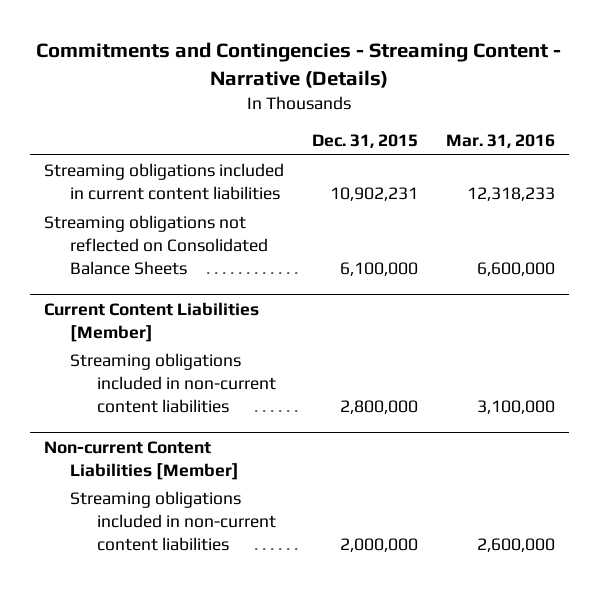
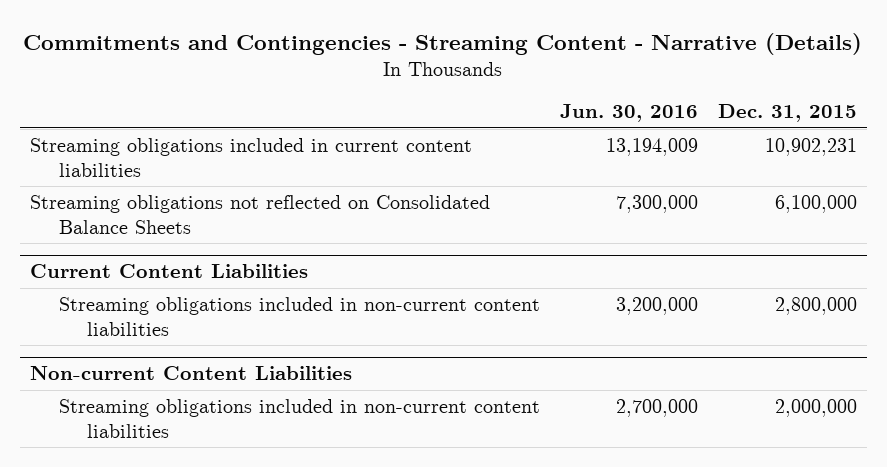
[445,134,555,149] Mar. 31, 2016 -> none
none -> [559,103,698,122] Jun. 30, 2016
[43,301,259,342] Current Content Liabilities [Member] -> [29,264,308,279] Current Content Liabilities
[43,440,240,480] Non-current Content Liabilities [Member] -> [29,366,352,381] Non-current Content Liabilities

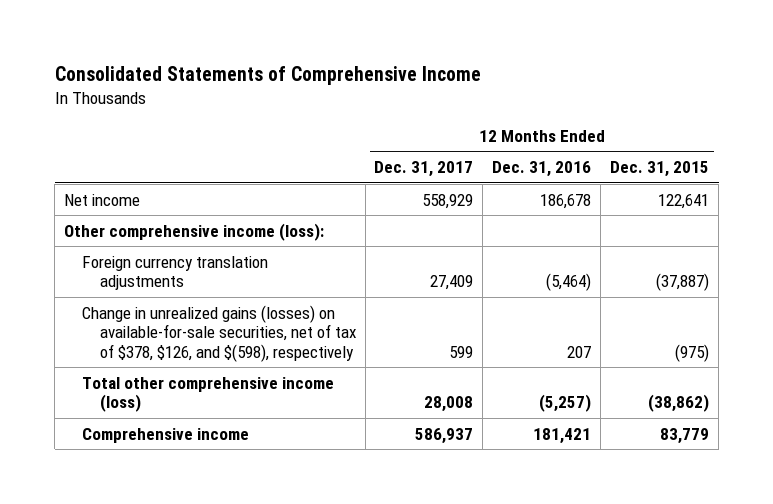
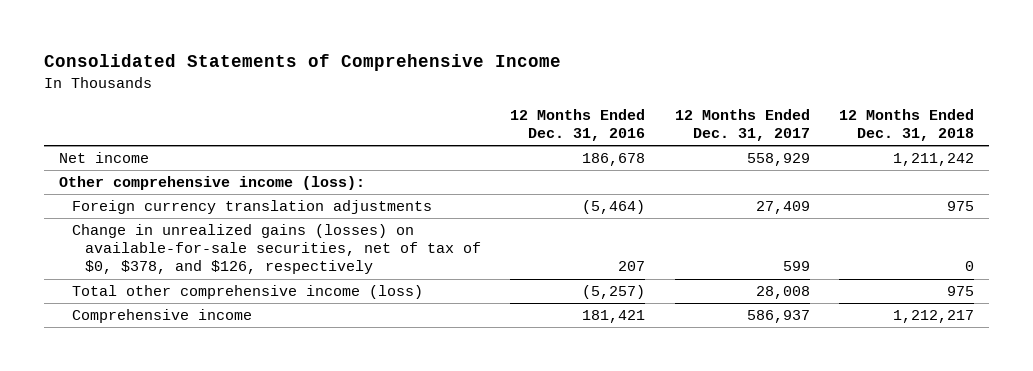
[610,161,710,178] Dec. 31, 2015 -> none
none -> [839,108,975,141] 12 Months Ended Dec. 31, 2018
[81,304,356,362] Change in unrealized gains (losses) on available-for-sale securities, net of tax of $378, $126, and $(598), respectively -> [71,224,481,275] Change in unrealized gains (losses) on available-for-sale securities, net of tax of $0, $378, and $126, respectively

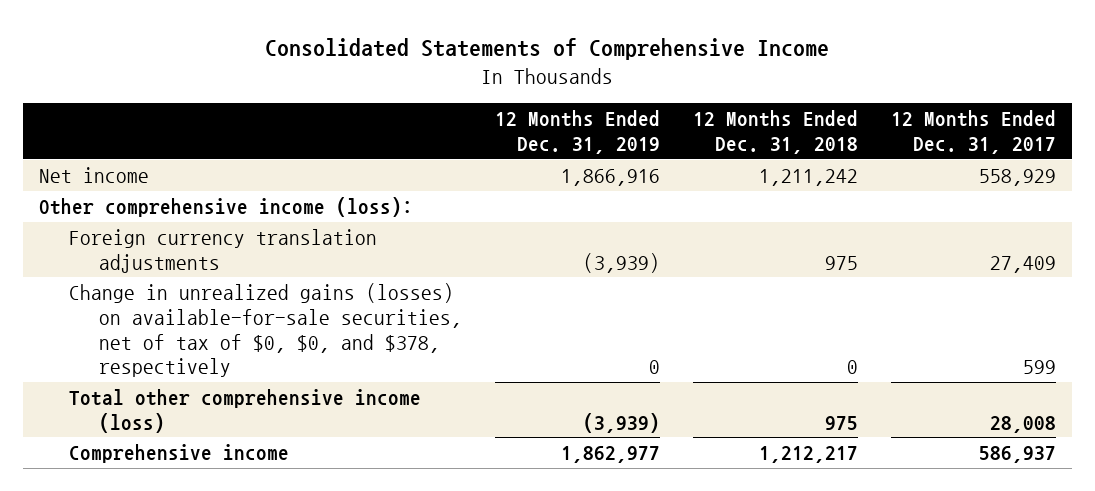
[510,108,646,141] 12 Months Ended Dec. 31, 2016 -> none
none -> [494,110,660,155] 12 Months Ended Dec. 31, 2019
[71,224,481,275] Change in unrealized gains (losses) on available-for-sale securities, net of tax of $0, $378, and $126, respectively -> [68,282,462,378] Change in unrealized gains (losses) on available-for-sale securities, net of tax of $0, $0, and $378, respectively

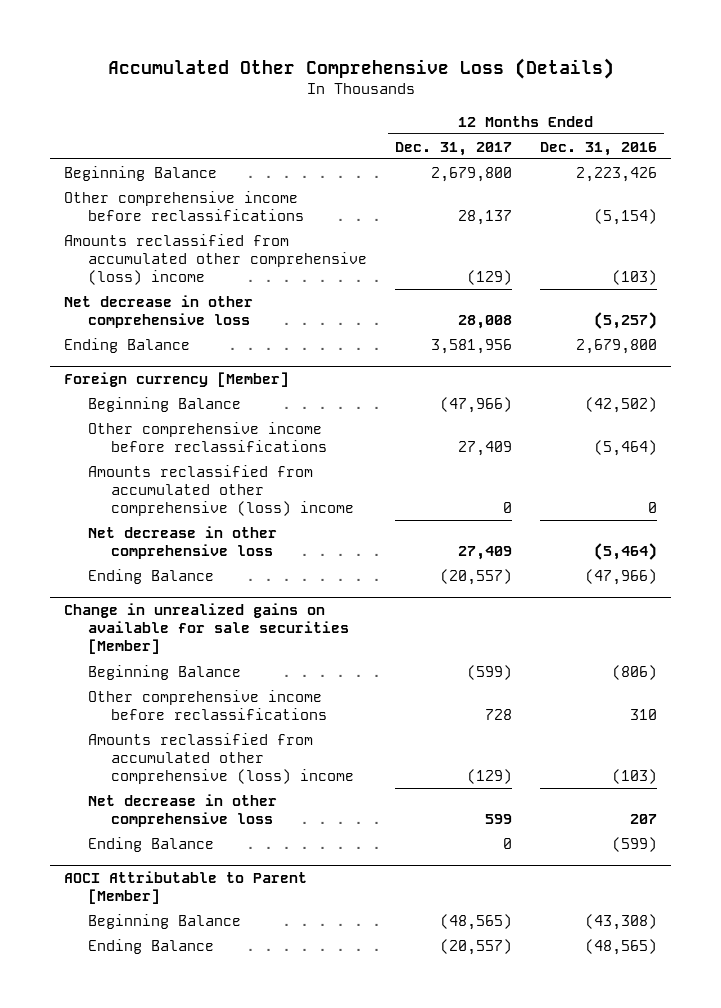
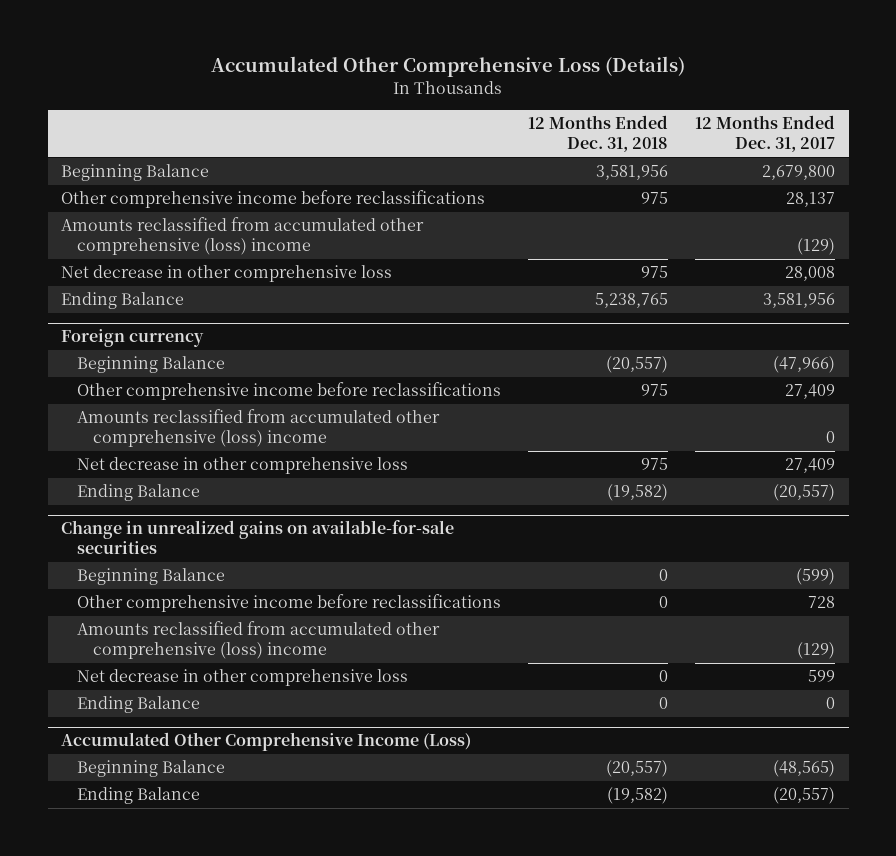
[540,141,658,156] Dec. 31, 2016 -> none
none -> [528,114,669,153] 12 Months Ended Dec. 31, 2018
[64,371,290,387] Foreign currency [Member] -> [61,329,205,348] Foreign currency
[64,602,349,655] Change in unrealized gains on available for sale securities [Member] -> [61,520,455,555] Change in unrealized gains on available-for-sale securities
[64,870,308,905] AOCI Attributable to Parent [Member] -> [61,732,472,752] Accumulated Other Comprehensive Income (Loss)

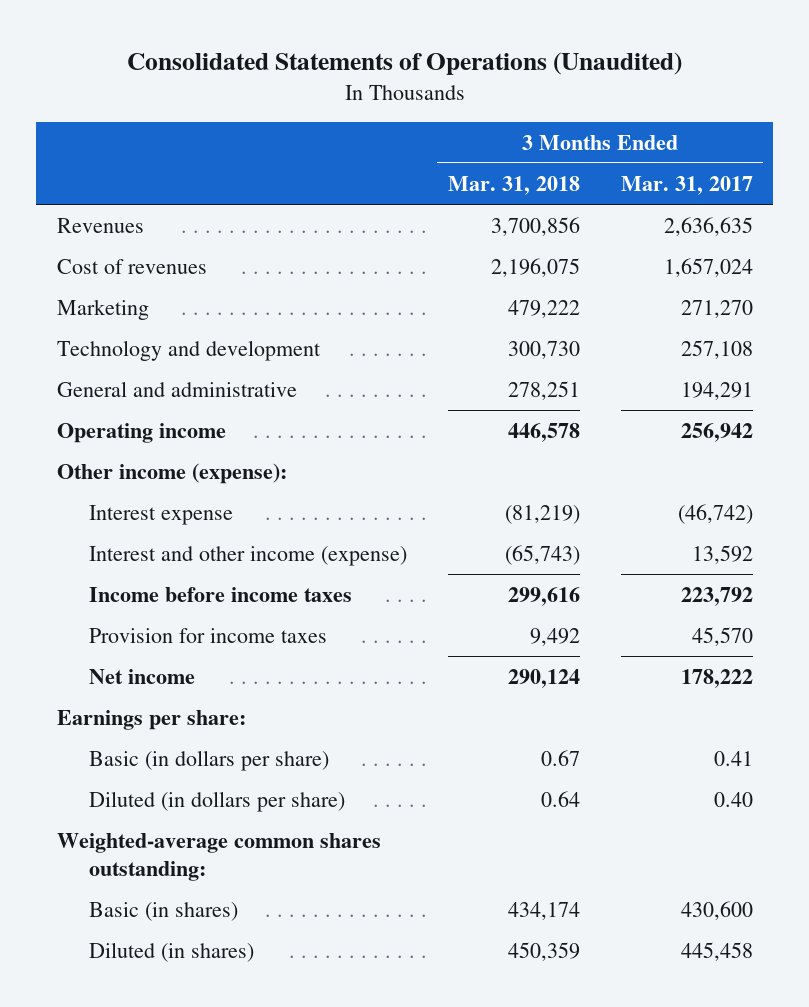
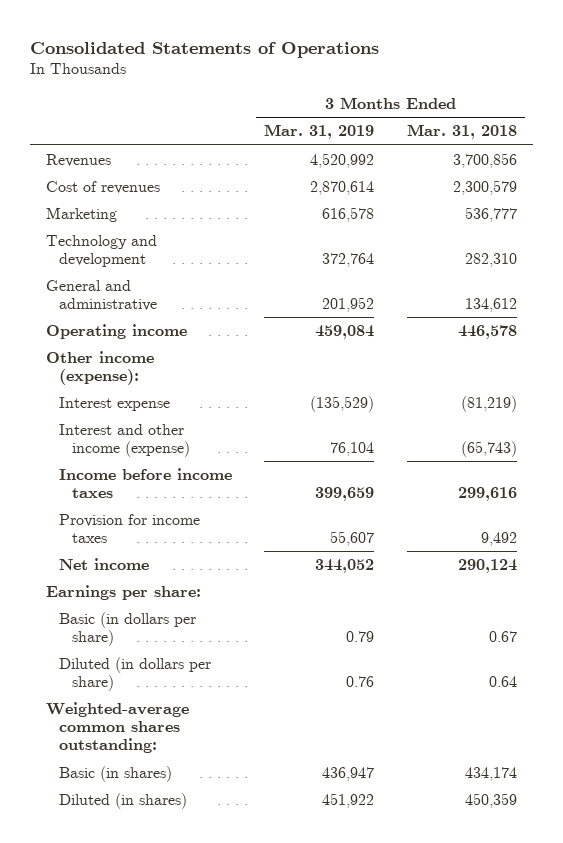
[126,52,682,76] Consolidated Statements of Operations (Unaudited) -> [30,41,380,58] Consolidated Statements of Operations
[620,175,753,195] Mar. 31, 2017 -> none
none -> [264,124,375,140] Mar. 31, 2019
[490,257,580,277] 2,196,075 -> [452,180,517,196] 2,300,579
[507,299,580,318] 479,222 -> [464,207,517,223] 536,777
[507,340,580,359] 300,730 -> [464,253,517,268] 282,310
[507,380,580,400] 278,251 -> [464,298,517,313] 134,612

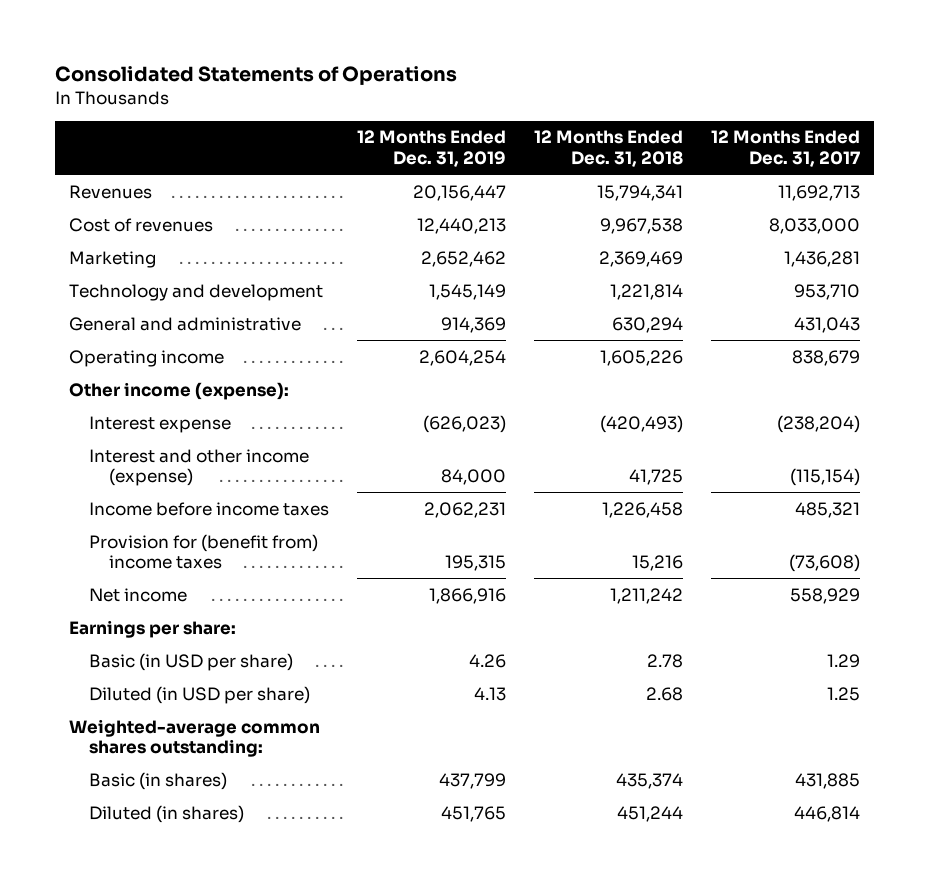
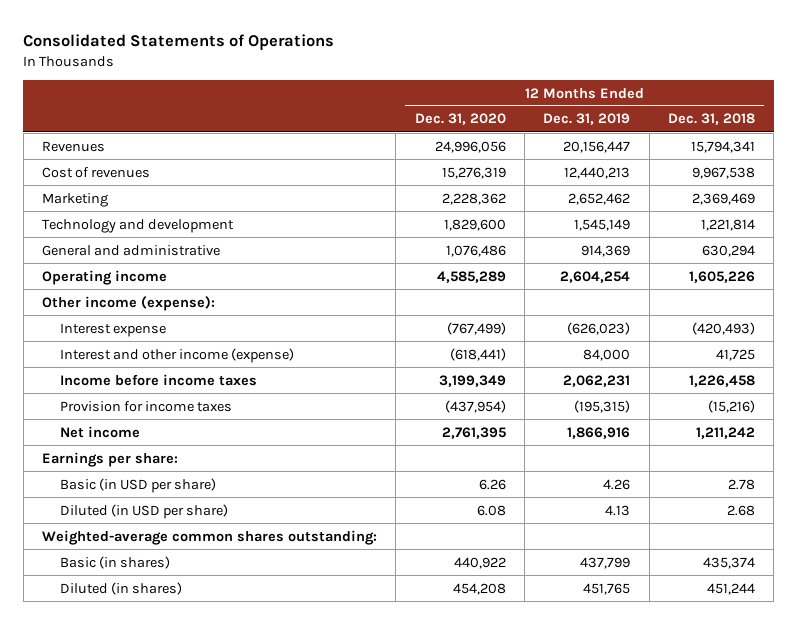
[711,130,861,167] 12 Months Ended Dec. 31, 2017 -> none
none -> [414,113,506,126] Dec. 31, 2020
[89,533,319,570] Provision for (benefit from) income taxes -> [60,400,233,412] Provision for income taxes
[445,555,507,572] 195,315 -> [574,399,631,413] (195,315)
[632,555,684,572] 15,216 -> [707,399,755,413] (15,216)

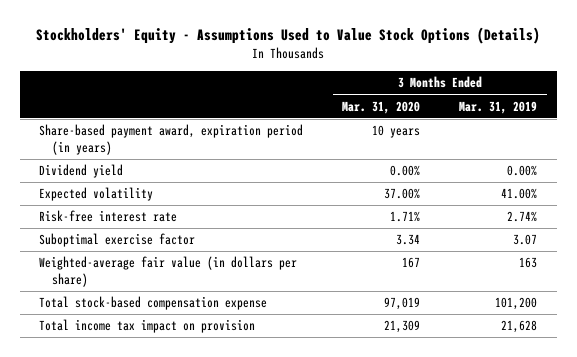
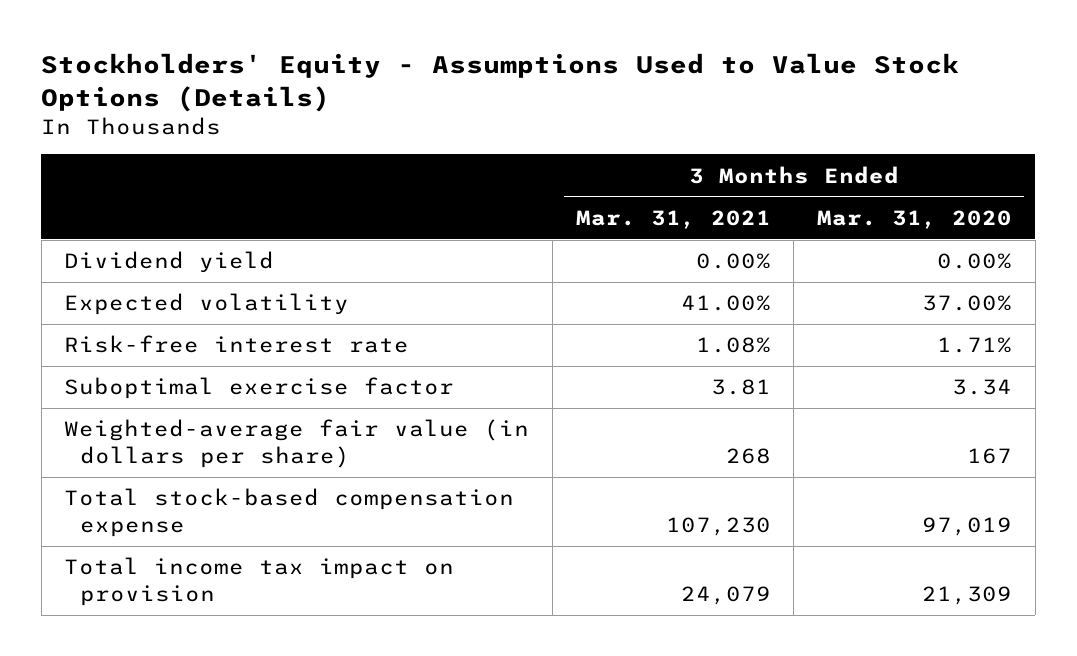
[459,100,538,114] Mar. 31, 2019 -> none
none -> [575,209,771,229] Mar. 31, 2021
[39,124,304,155] Share-based payment award, expiration period (in years) -> none

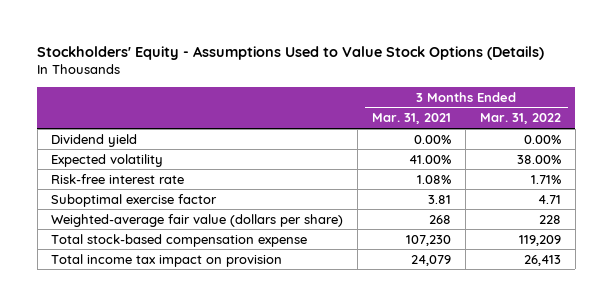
[817,209,1013,229] Mar. 31, 2020 -> none
none -> [479,113,561,125] Mar. 31, 2022
[64,419,530,469] Weighted-average fair value (in dollars per share) -> [51,213,344,227] Weighted-average fair value (dollars per share)

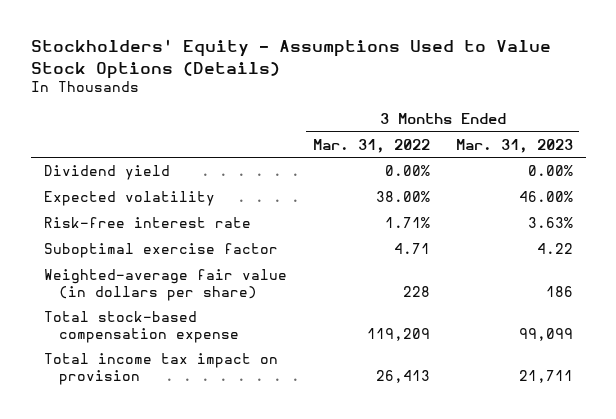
[372,113,452,125] Mar. 31, 2021 -> none
none -> [455,138,573,153] Mar. 31, 2023
[51,213,344,227] Weighted-average fair value (dollars per share) -> [43,269,287,301] Weighted-average fair value (in dollars per share)

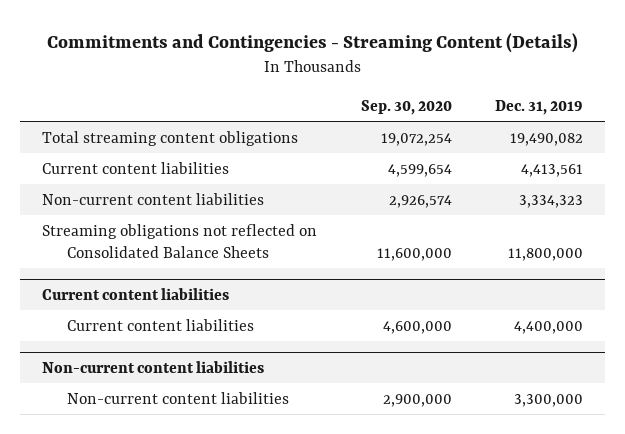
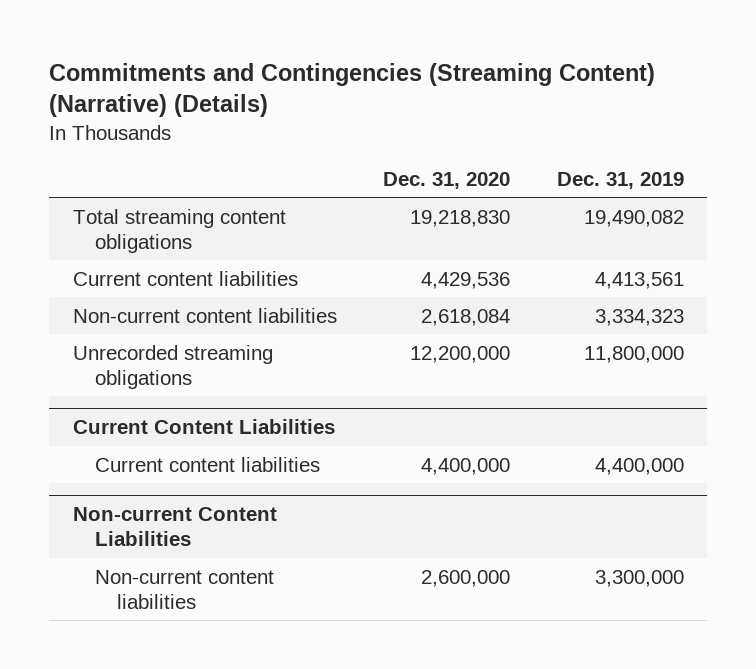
[46,33,578,54] Commitments and Contingencies - Streaming Content (Details) -> [49,62,656,118] Commitments and Contingencies (Streaming Content) (Narrative) (Details)
[360,99,452,115] Sep. 30, 2020 -> none
none -> [383,171,511,189] Dec. 31, 2020
[42,223,318,258] Streaming obligations not reflected on Consolidated Balance Sheets -> [72,344,273,389] Unrecorded streaming obligations
[42,287,230,300] Current content liabilities -> [72,419,335,435] Current Content Liabilities
[42,360,265,373] Non-current content liabilities -> [72,507,277,547] Non-current Content Liabilities

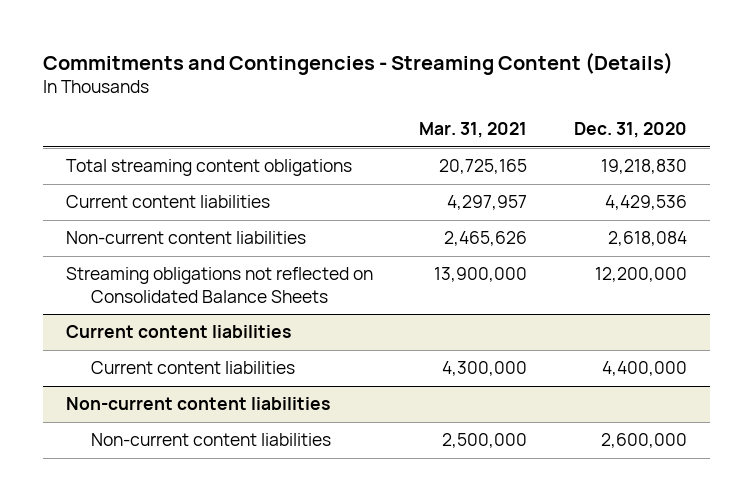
[49,62,656,118] Commitments and Contingencies (Streaming Content) (Narrative) (Details) -> [42,51,673,75] Commitments and Contingencies - Streaming Content (Details)
[556,171,684,189] Dec. 31, 2019 -> none
none -> [419,121,528,138] Mar. 31, 2021
[72,344,273,389] Unrecorded streaming obligations -> [65,267,373,303] Streaming obligations not reflected on Consolidated Balance Sheets
[72,419,335,435] Current Content Liabilities -> [65,325,291,339] Current content liabilities
[72,507,277,547] Non-current Content Liabilities -> [65,397,330,411] Non-current content liabilities

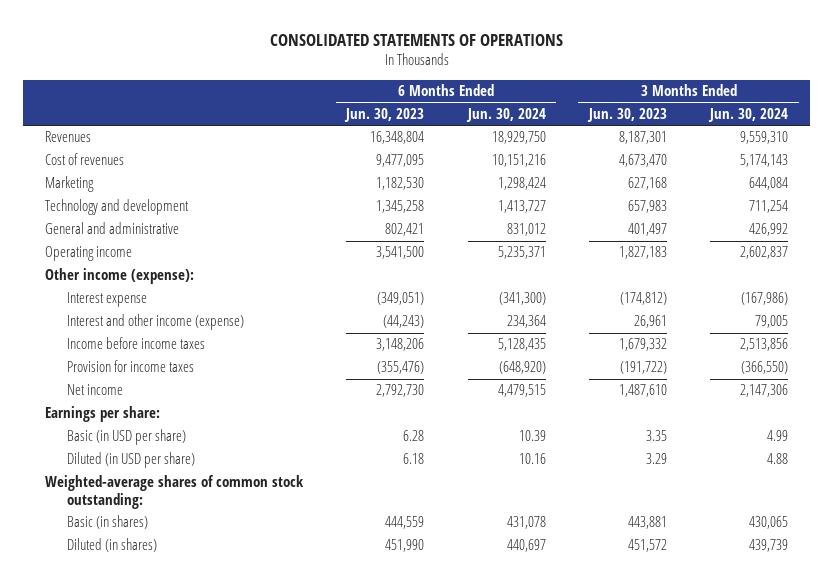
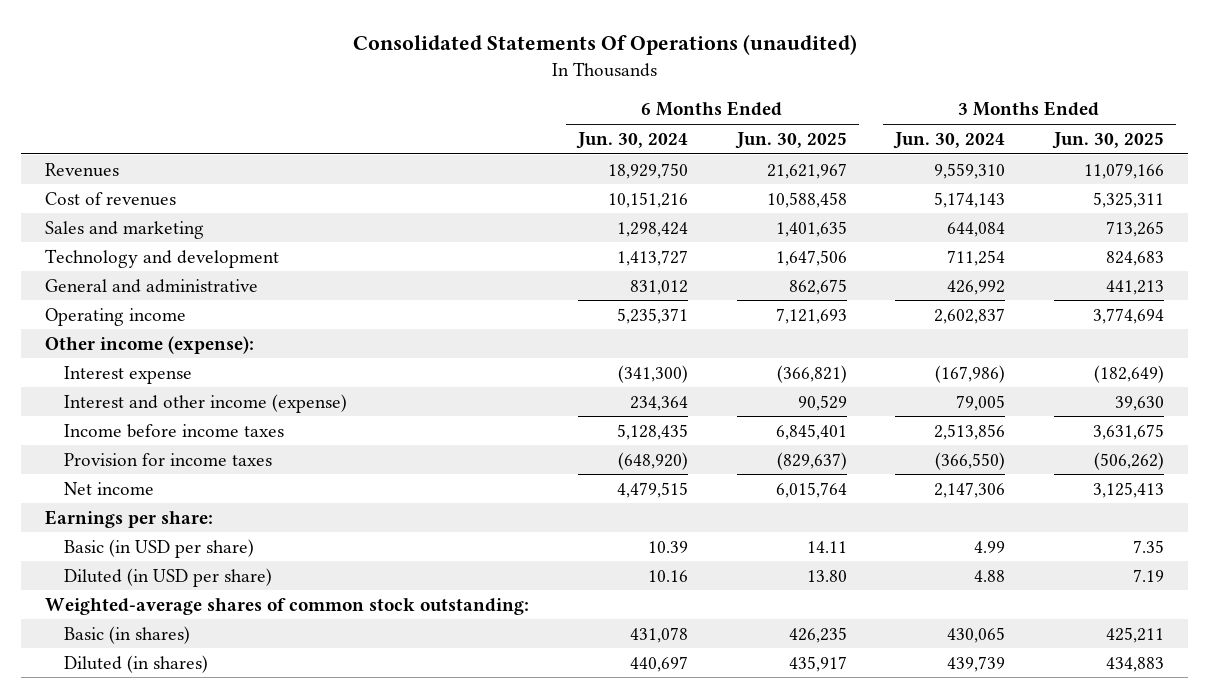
[269,33,563,46] CONSOLIDATED STATEMENTS OF OPERATIONS -> [352,34,857,56] Consolidated Statements Of Operations (unaudited)
[344,108,425,123] Jun. 30, 2023 -> none
[586,108,667,123] Jun. 30, 2023 -> none
none -> [734,131,847,149] Jun. 30, 2025
none -> [1051,131,1164,149] Jun. 30, 2025
[45,176,95,193] Marketing -> [45,220,205,239] Sales and marketing

